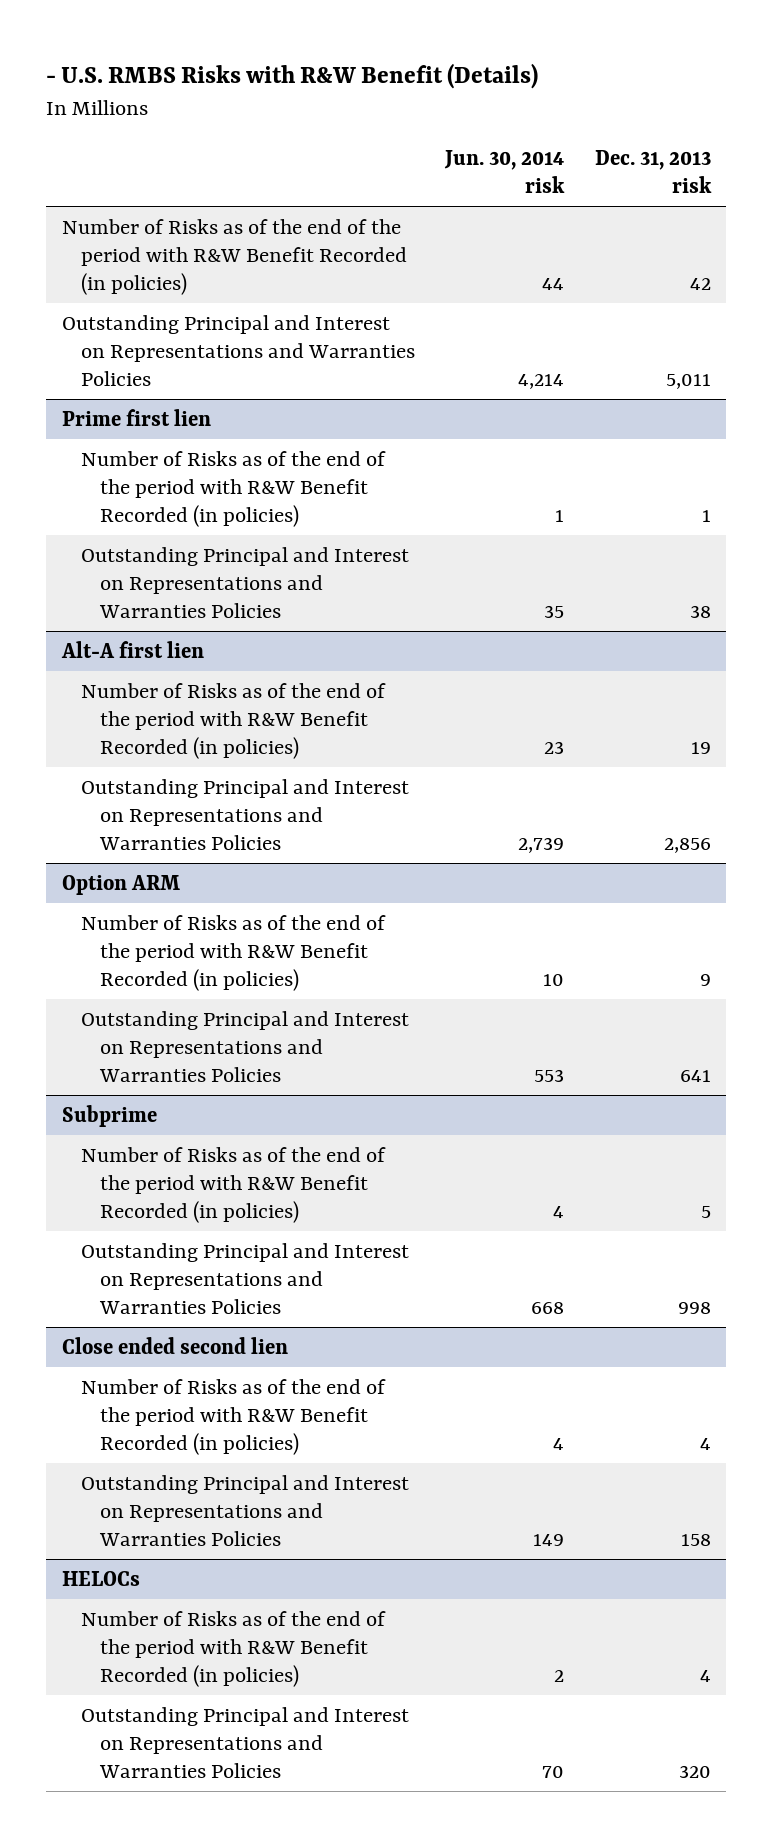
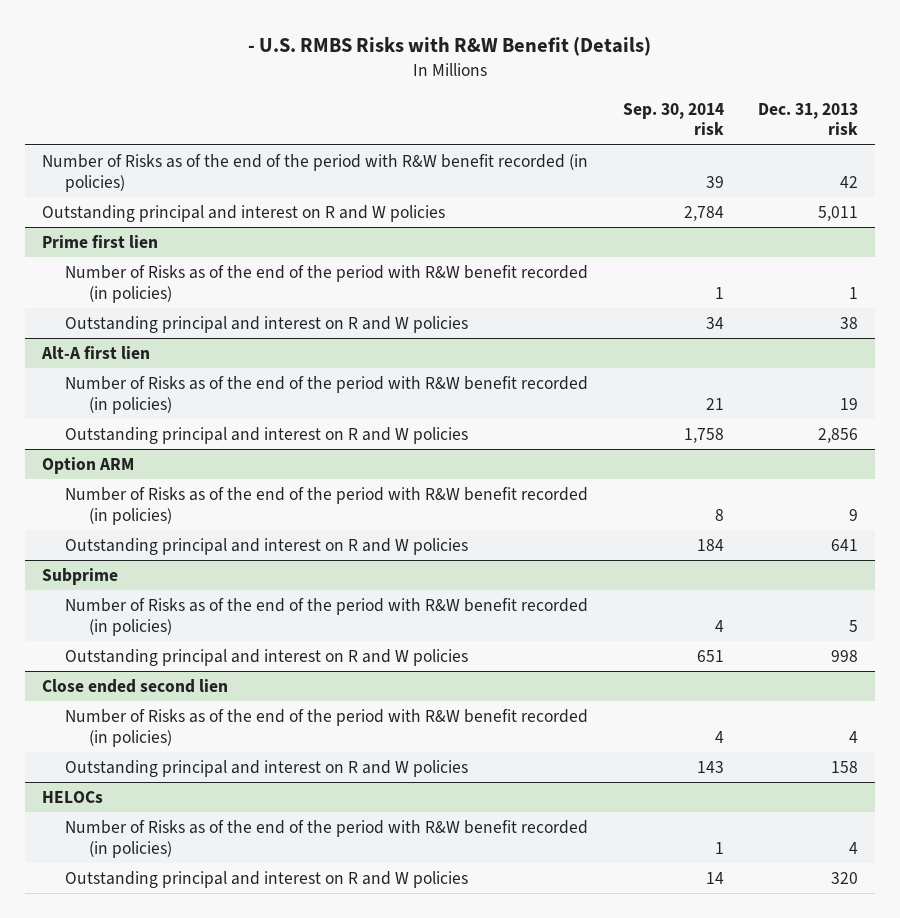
[444,149,566,194] Jun. 30, 2014 risk -> none
none -> [622,102,724,136] Sep. 30, 2014 risk
[61,218,407,295] Number of Risks as of the end of the period with R&W Benefit Recorded (in policies) -> [41,153,588,192] Number of Risks as of the end of the period with R&W benefit recorded (in policies)
[61,314,415,386] Outstanding Principal and Interest on Representations and Warranties Policies -> [41,204,445,222] Outstanding principal and interest on R and W policies
[80,450,386,527] Number of Risks as of the end of the period with R&W Benefit Recorded (in policies) -> [65,264,589,303] Number of Risks as of the end of the period with R&W benefit recorded (in policies)
[80,546,409,618] Outstanding Principal and Interest on Representations and Warranties Policies -> [65,315,469,333] Outstanding principal and interest on R and W policies
[80,682,386,759] Number of Risks as of the end of the period with R&W Benefit Recorded (in policies) -> [65,375,589,414] Number of Risks as of the end of the period with R&W benefit recorded (in policies)
[80,778,409,850] Outstanding Principal and Interest on Representations and Warranties Policies -> [65,426,469,444] Outstanding principal and interest on R and W policies
[80,914,386,991] Number of Risks as of the end of the period with R&W Benefit Recorded (in policies) -> [65,486,589,525] Number of Risks as of the end of the period with R&W benefit recorded (in policies)
[80,1010,409,1082] Outstanding Principal and Interest on Representations and Warranties Policies -> [65,537,469,555] Outstanding principal and interest on R and W policies
[80,1146,386,1223] Number of Risks as of the end of the period with R&W Benefit Recorded (in policies) -> [65,597,589,636] Number of Risks as of the end of the period with R&W benefit recorded (in policies)
[80,1242,409,1314] Outstanding Principal and Interest on Representations and Warranties Policies -> [65,648,469,666] Outstanding principal and interest on R and W policies
[80,1378,386,1455] Number of Risks as of the end of the period with R&W Benefit Recorded (in policies) -> [65,708,589,747] Number of Risks as of the end of the period with R&W benefit recorded (in policies)
[80,1474,409,1546] Outstanding Principal and Interest on Representations and Warranties Policies -> [65,759,469,777] Outstanding principal and interest on R and W policies
[80,1610,386,1687] Number of Risks as of the end of the period with R&W Benefit Recorded (in policies) -> [65,819,589,858] Number of Risks as of the end of the period with R&W benefit recorded (in policies)
[80,1706,409,1778] Outstanding Principal and Interest on Representations and Warranties Policies -> [65,870,469,888] Outstanding principal and interest on R and W policies

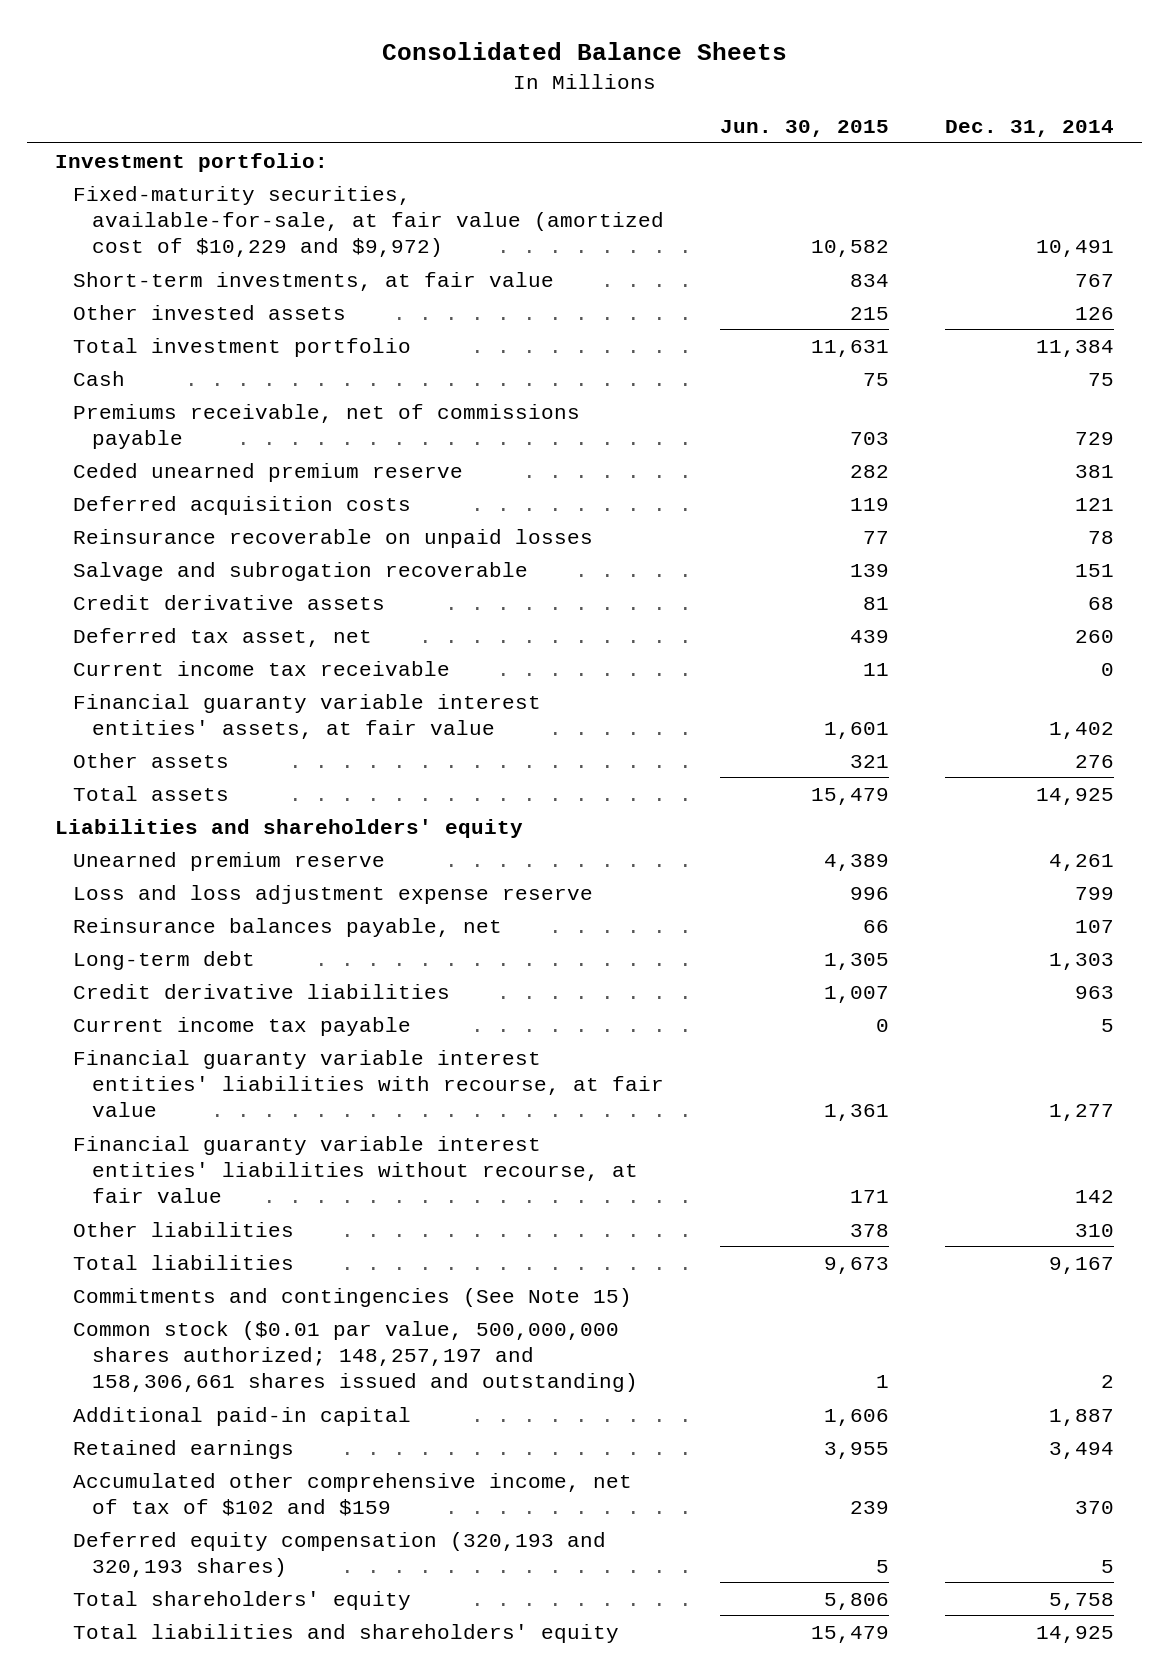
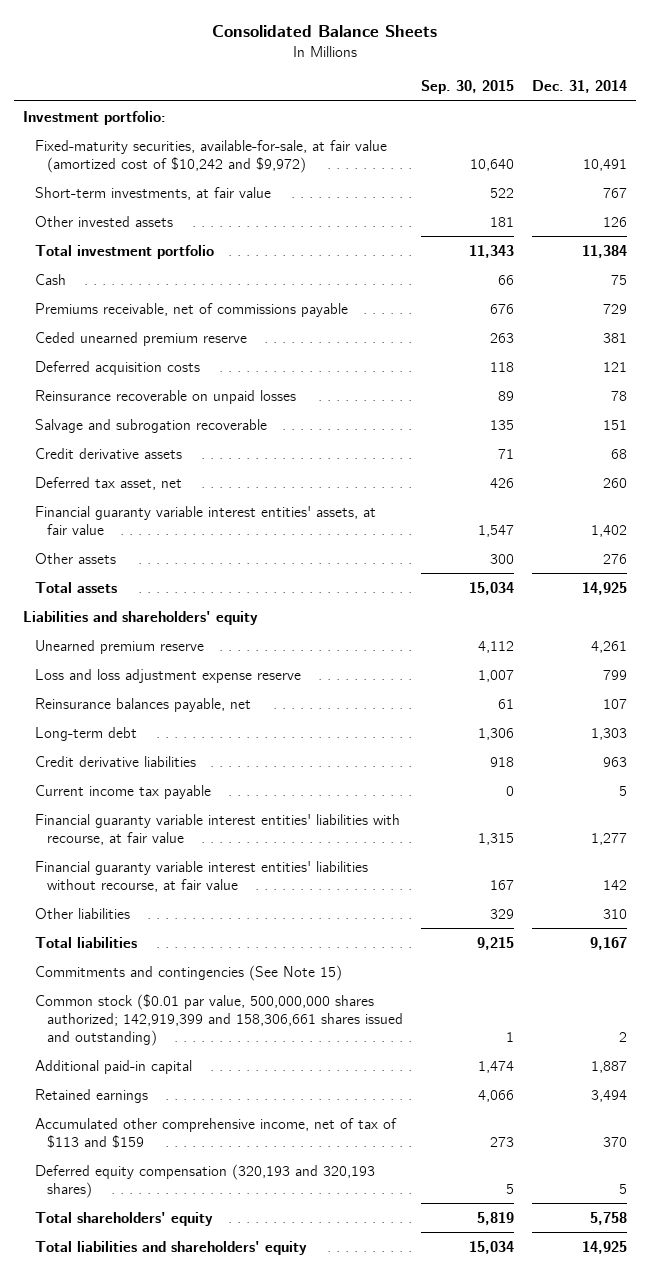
[719,120,889,138] Jun. 30, 2015 -> none
none -> [421,80,515,95] Sep. 30, 2015
[73,185,664,258] Fixed-maturity securities, available-for-sale, at fair value (amortized cost of $10,229 and $9,972) -> [34,139,387,173] Fixed-maturity securities, available-for-sale, at fair value (amortized cost of $10,242 and $9,972)
[73,660,451,676] Current income tax receivable -> none
[73,1320,638,1393] Common stock ($0.01 par value, 500,000,000 shares authorized; 148,257,197 and 158,306,661 shares issued and outstanding) -> [34,993,403,1046] Common stock ($0.01 par value, 500,000,000 shares authorized; 142,919,399 and 158,306,661 shares issued and outstanding)
[73,1472,633,1516] Accumulated other comprehensive income, net of tax of $102 and $159 -> [34,1117,397,1148] Accumulated other comprehensive income, net of tax of $113 and $159

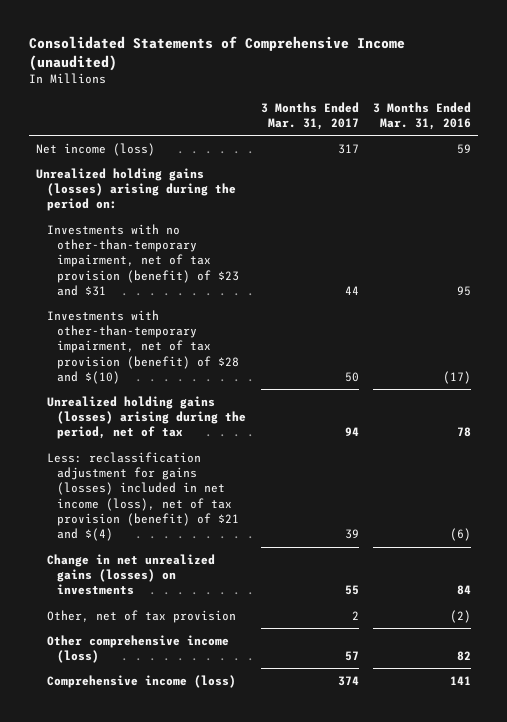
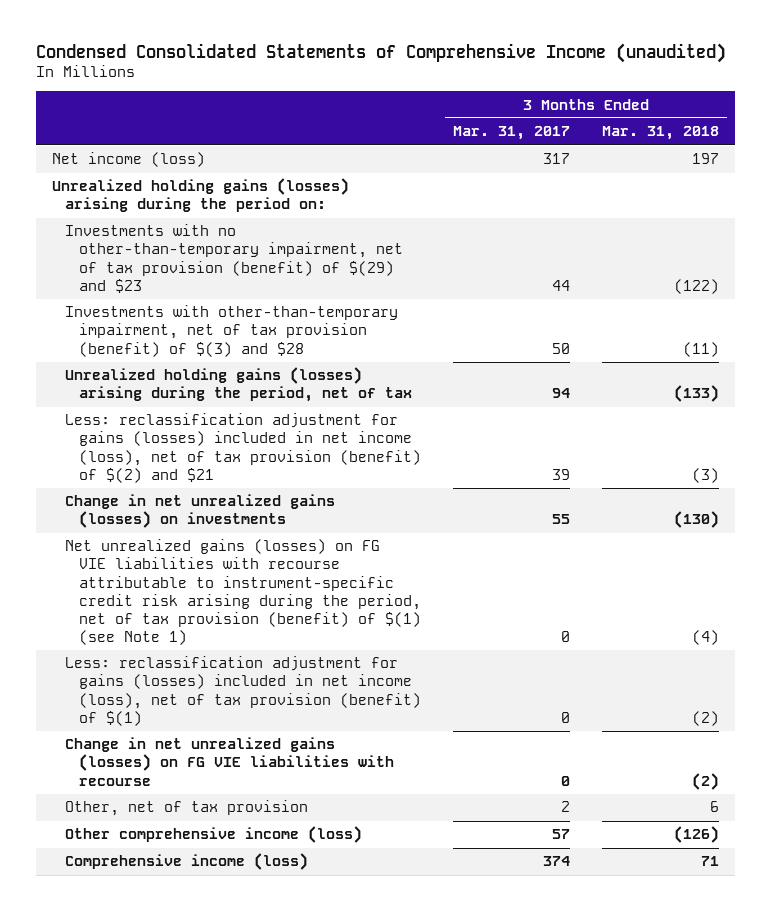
[29,35,406,71] Consolidated Statements of Comprehensive Income (unaudited) -> [35,42,726,63] Condensed Consolidated Statements of Comprehensive Income (unaudited)
[372,101,471,131] 3 Months Ended Mar. 31, 2016 -> none
none -> [601,126,719,141] Mar. 31, 2018
[46,223,240,297] Investments with no other-than-temporary impairment, net of tax provision (benefit) of $23 and $31 -> [65,224,403,293] Investments with no other-than-temporary impairment, net of tax provision (benefit) of $(29) and $23
[46,309,240,385] Investments with other-than-temporary impairment, net of tax provision (benefit) of $28 and $(10) -> [65,305,399,357] Investments with other-than-temporary impairment, net of tax provision (benefit) of $(3) and $28
[46,451,240,542] Less: reclassification adjustment for gains (losses) included in net income (loss), net of tax provision (benefit) of $21 and $(4) -> [65,413,421,483] Less: reclassification adjustment for gains (losses) included in net income (loss), net of tax provision (benefit) of $(2) and $21
none -> [65,539,421,646] Net unrealized gains (losses) on FG VIE liabilities with recourse attributable to instrument-specific credit risk arising during the period, net of tax provision (benefit) of $(1) (see Note 1)
none -> [65,656,421,726] Less: reclassification adjustment for gains (losses) included in net income (loss), net of tax provision (benefit) of $(1)
none -> [65,737,394,786] Change in net unrealized gains (losses) on FG VIE liabilities with recourse

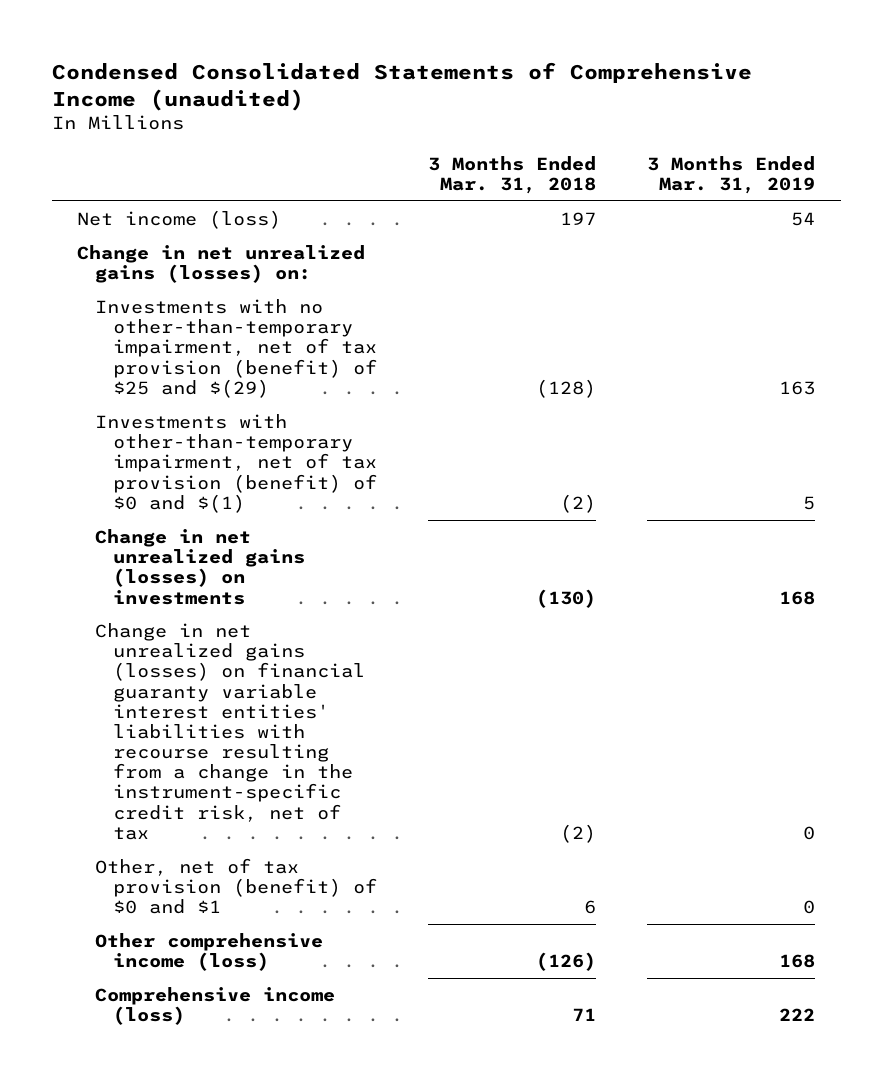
[452,126,570,141] Mar. 31, 2017 -> none
none -> [647,155,816,194] 3 Months Ended Mar. 31, 2019
[65,367,412,403] Unrealized holding gains (losses) arising during the period, net of tax -> none
[65,413,421,483] Less: reclassification adjustment for gains (losses) included in net income (loss), net of tax provision (benefit) of $(2) and $21 -> none
[51,178,349,213] Unrealized holding gains (losses) arising during the period on: -> [77,245,366,284] Change in net unrealized gains (losses) on:
[65,224,403,293] Investments with no other-than-temporary impairment, net of tax provision (benefit) of $(29) and $23 -> [95,299,378,398] Investments with no other-than-temporary impairment, net of tax provision (benefit) of $25 and $(29)
[673,278,719,294] (122) -> [536,378,597,398] (128)
[65,305,399,357] Investments with other-than-temporary impairment, net of tax provision (benefit) of $(3) and $28 -> [95,414,378,513] Investments with other-than-temporary impairment, net of tax provision (benefit) of $0 and $(1)
[682,341,719,357] (11) -> [560,493,597,513] (2)
[65,539,421,646] Net unrealized gains (losses) on FG VIE liabilities with recourse attributable to instrument-specific credit risk arising during the period, net of tax provision (benefit) of $(1) (see Note 1) -> none
[65,656,421,726] Less: reclassification adjustment for gains (losses) included in net income (loss), net of tax provision (benefit) of $(1) -> none
[65,737,394,786] Change in net unrealized gains (losses) on FG VIE liabilities with recourse -> [95,623,366,840] Change in net unrealized gains (losses) on financial guaranty variable interest entities' liabilities with recourse resulting from a change in the instrument-specific credit risk, net of tax
[65,800,309,817] Other, net of tax provision -> [95,858,378,915] Other, net of tax provision (benefit) of $0 and $1

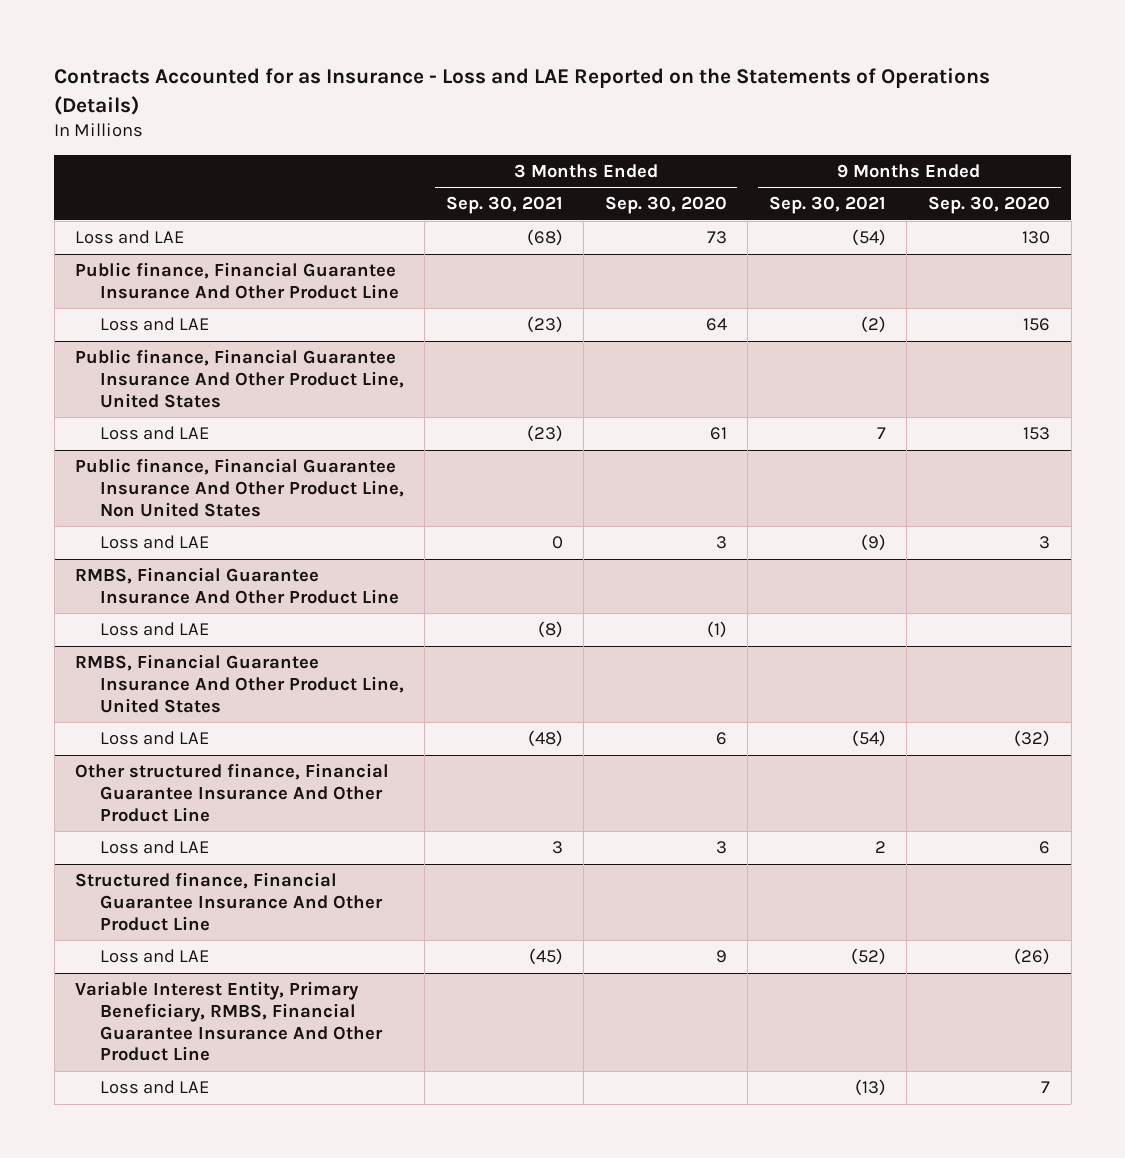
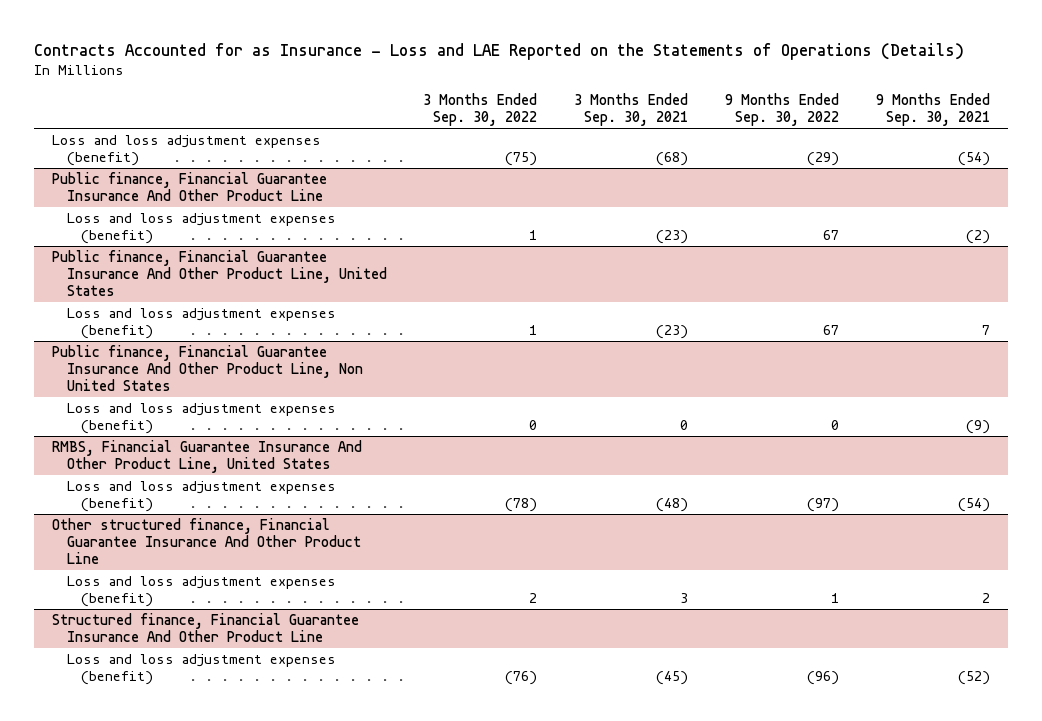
[604,196,727,215] Sep. 30, 2020 -> none
[928,196,1051,215] Sep. 30, 2020 -> none
none -> [423,93,538,127] 3 Months Ended Sep. 30, 2022
none -> [724,93,839,127] 9 Months Ended Sep. 30, 2022
[75,230,185,245] Loss and LAE -> [52,135,322,166] Loss and loss adjustment expenses (benefit)
[99,317,209,332] Loss and LAE -> [66,213,336,244] Loss and loss adjustment expenses (benefit)
[99,426,209,441] Loss and LAE -> [66,308,336,339] Loss and loss adjustment expenses (benefit)
[75,567,399,604] RMBS, Financial Guarantee Insurance And Other Product Line -> none
[99,622,209,637] Loss and LAE -> none
[99,535,209,550] Loss and LAE -> [66,403,336,434] Loss and loss adjustment expenses (benefit)
[99,731,209,746] Loss and LAE -> [66,481,336,512] Loss and loss adjustment expenses (benefit)
[99,840,209,855] Loss and LAE -> [66,576,336,607] Loss and loss adjustment expenses (benefit)
[75,981,383,1062] Variable Interest Entity, Primary Beneficiary, RMBS, Financial Guarantee Insurance And Other Product Line -> none
[99,1080,209,1095] Loss and LAE -> none
[99,949,209,964] Loss and LAE -> [66,654,336,685] Loss and loss adjustment expenses (benefit)

